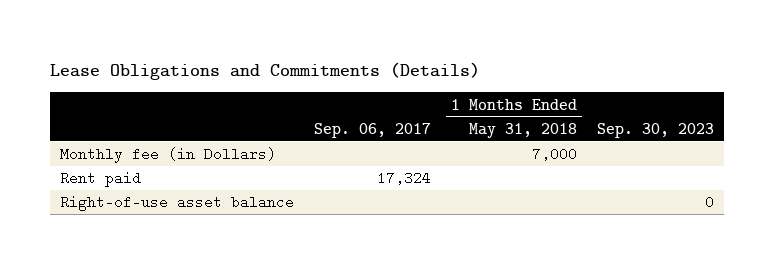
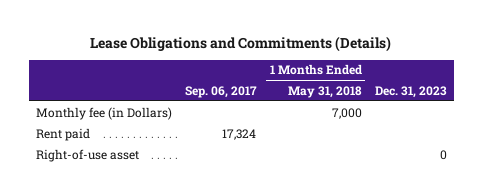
[596,122,714,138] Sep. 30, 2023 -> none
none -> [374,85,447,98] Dec. 31, 2023
[60,195,295,212] Right-of-use asset balance -> [35,148,139,162] Right-of-use asset

